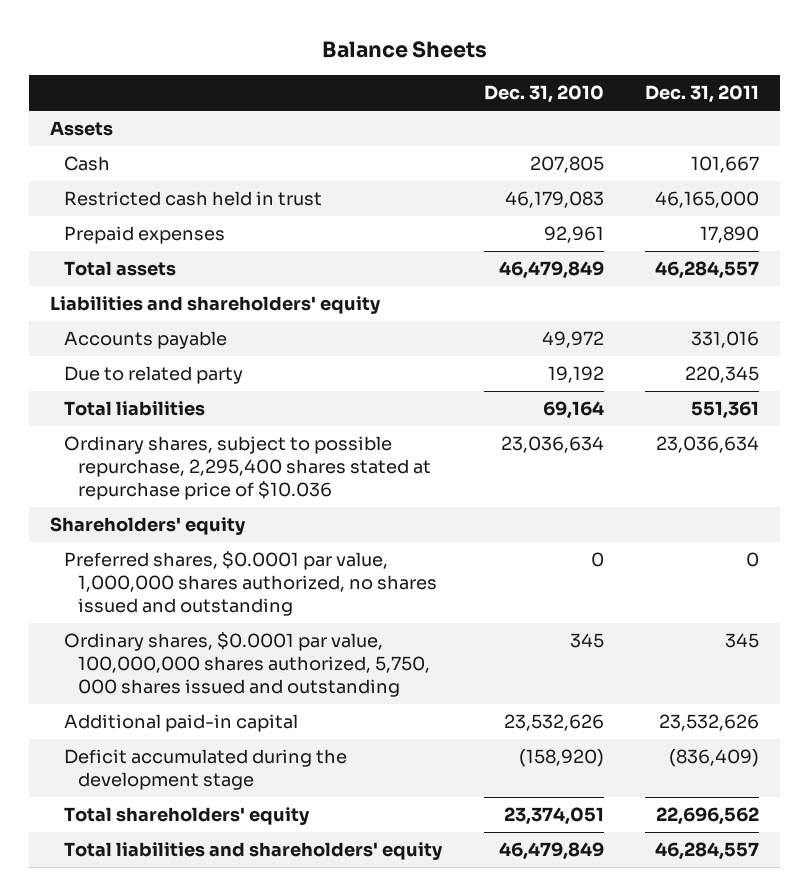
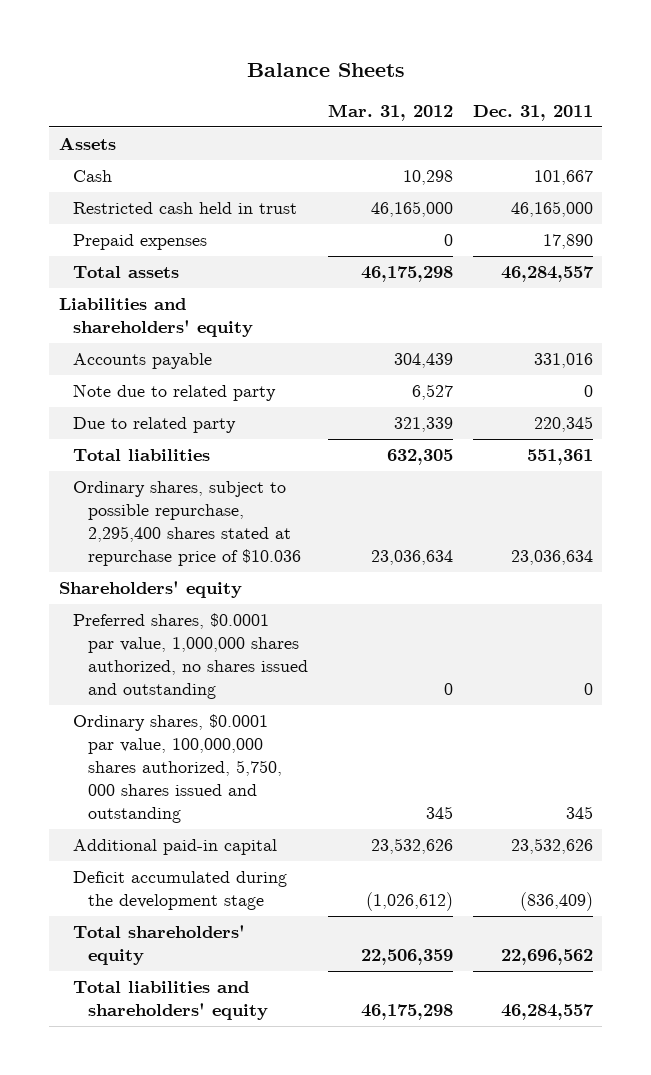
[483,85,604,104] Dec. 31, 2010 -> none
none -> [327,104,453,122] Mar. 31, 2012
none -> [73,384,277,402] Note due to related party

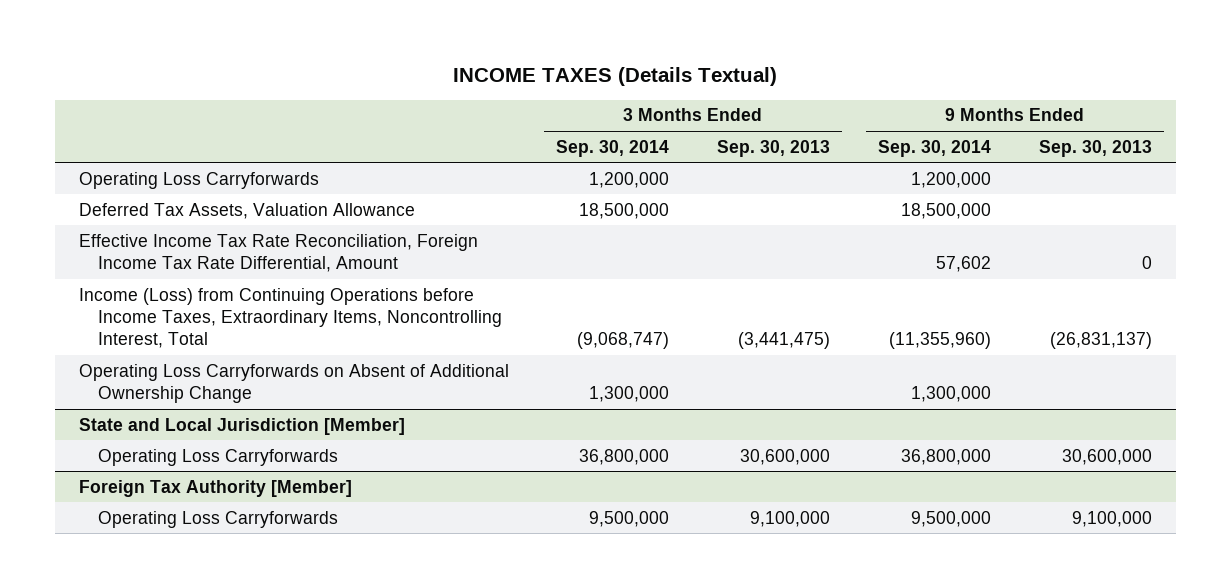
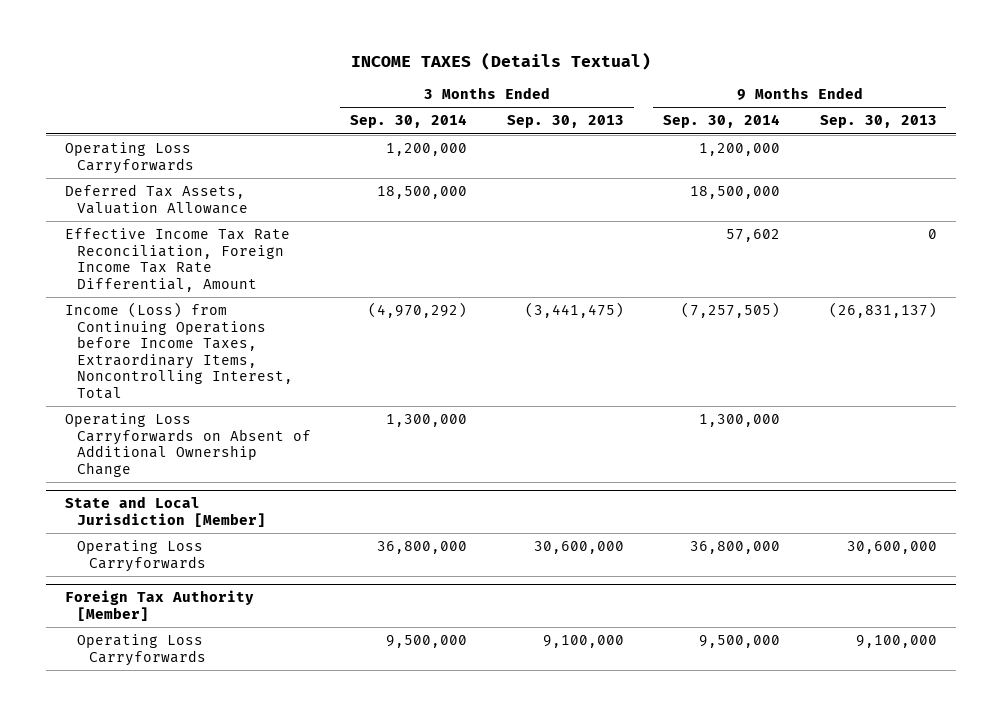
[577,332,670,350] (9,068,747) -> [368,302,468,319] (4,970,292)
[889,332,992,350] (11,355,960) -> [681,302,781,319] (7,257,505)

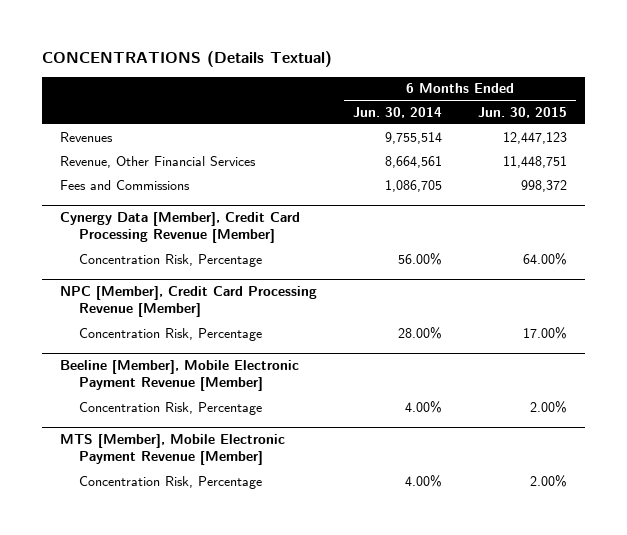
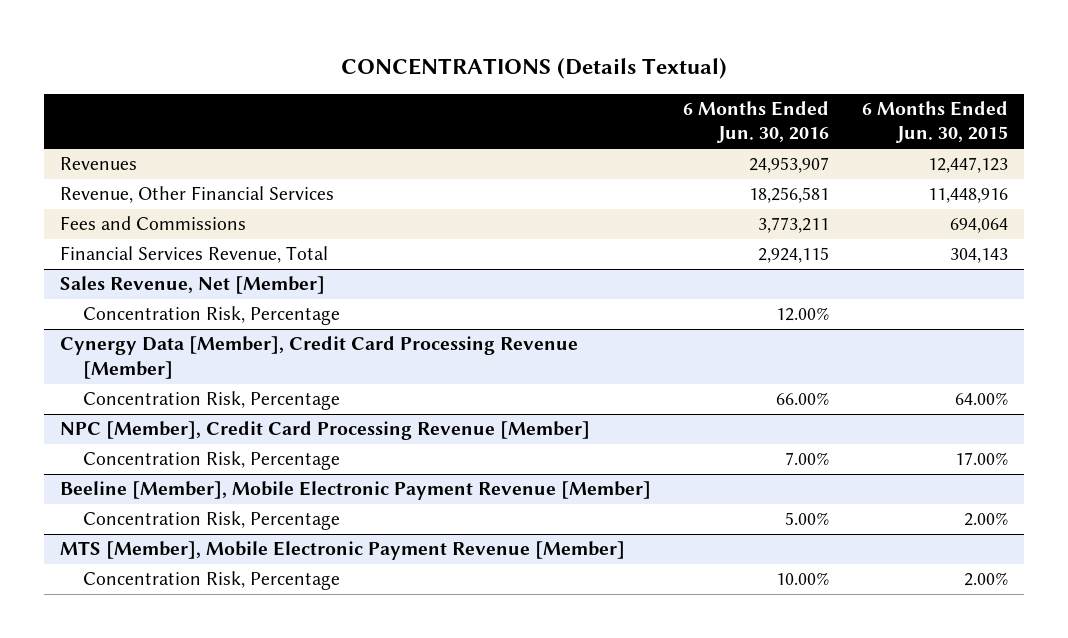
[352,106,442,118] Jun. 30, 2014 -> none
none -> [683,101,830,144] 6 Months Ended Jun. 30, 2016
[502,155,567,168] 11,448,751 -> [927,188,1008,204] 11,448,916
[520,179,567,192] 998,372 -> [949,218,1008,234] 694,064
none -> [60,246,329,264] Financial Services Revenue, Total
none -> [60,276,326,295] Sales Revenue, Net [Member]
none -> [82,306,340,326] Concentration Risk, Percentage

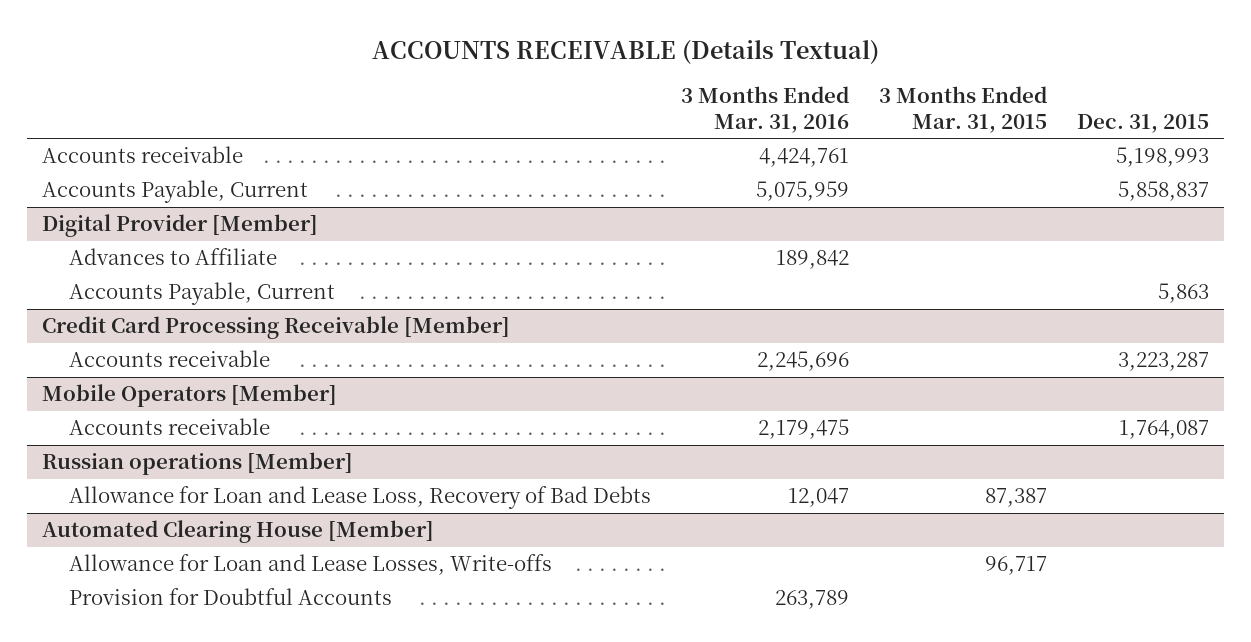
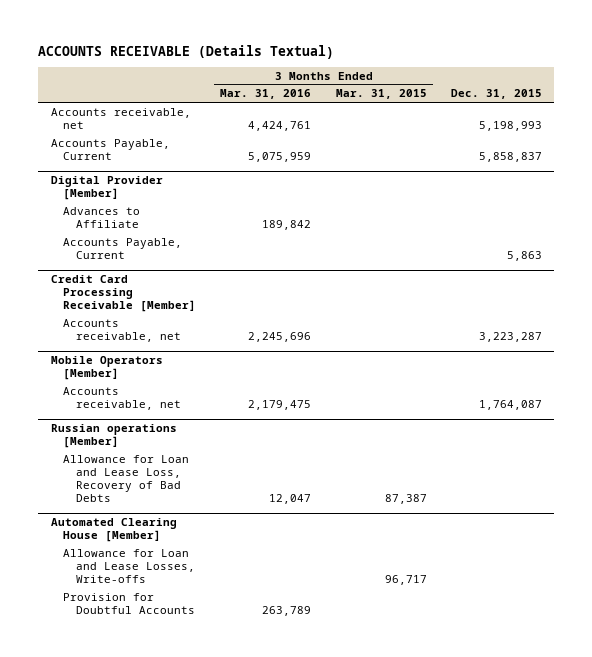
[42,146,244,164] Accounts receivable -> [50,107,191,129] Accounts receivable, net
[69,350,271,368] Accounts receivable -> [63,318,182,342] Accounts receivable, net
[69,418,271,436] Accounts receivable -> [63,386,182,410] Accounts receivable, net

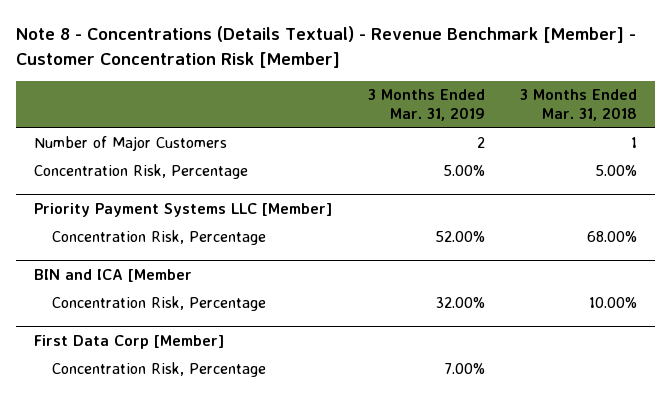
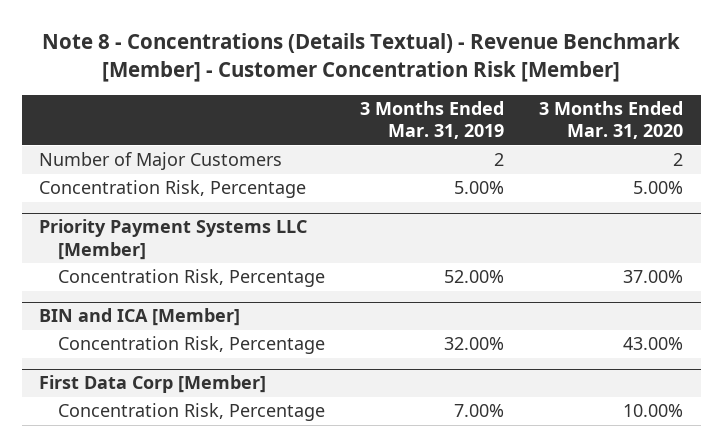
[520,89,638,122] 3 Months Ended Mar. 31, 2018 -> none
none -> [539,100,684,140] 3 Months Ended Mar. 31, 2020
[33,269,192,283] BIN and ICA [Member -> [39,308,241,327] BIN and ICA [Member]

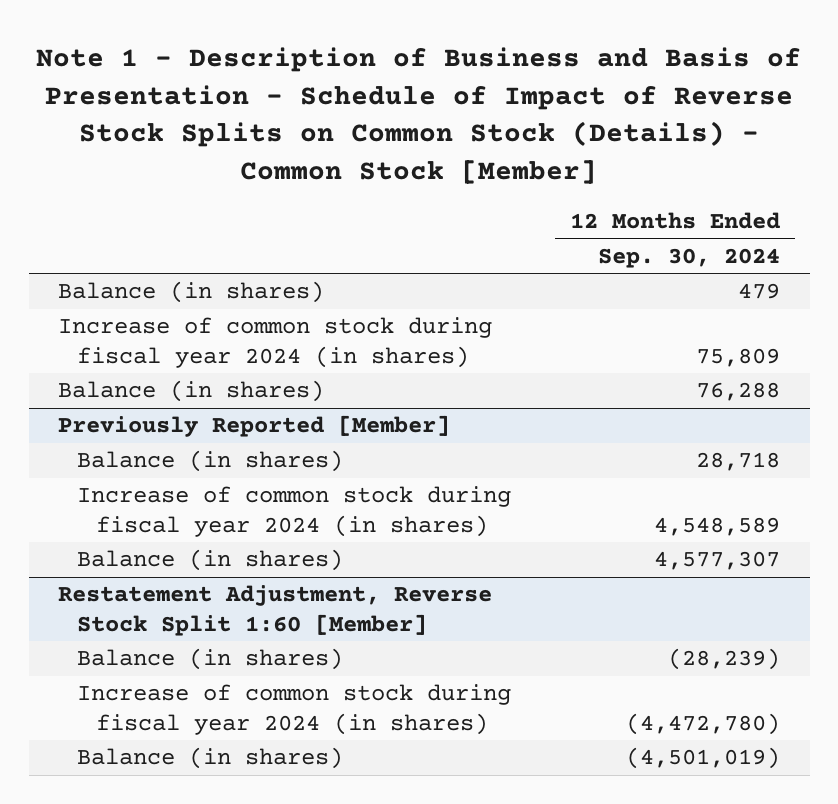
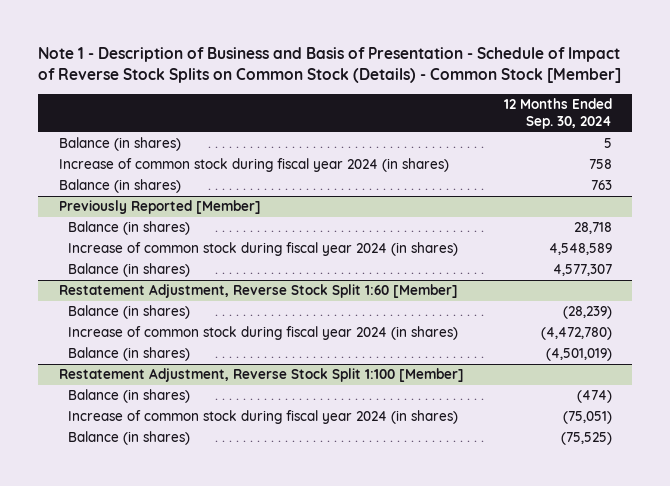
[738,283,781,300] 479 -> [603,138,612,149] 5
[696,347,781,367] 75,809 -> [588,159,612,170] 758
[696,382,781,402] 76,288 -> [590,180,612,191] 763
none -> [58,368,464,383] Restatement Adjustment, Reverse Stock Split 1:100 [Member]
none -> [68,389,191,404] Balance (in shares)
none -> [68,410,459,425] Increase of common stock during fiscal year 2024 (in shares)
none -> [68,431,191,446] Balance (in shares)

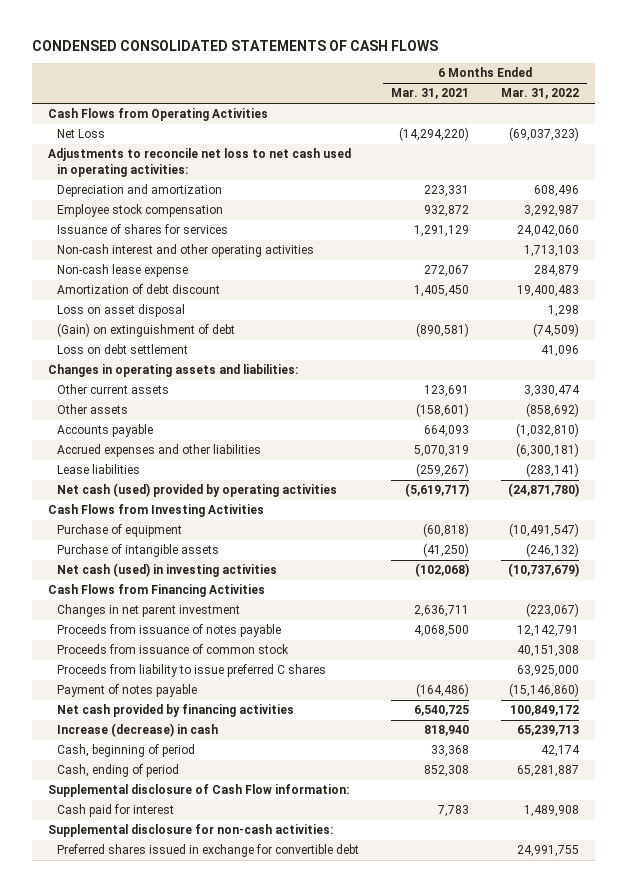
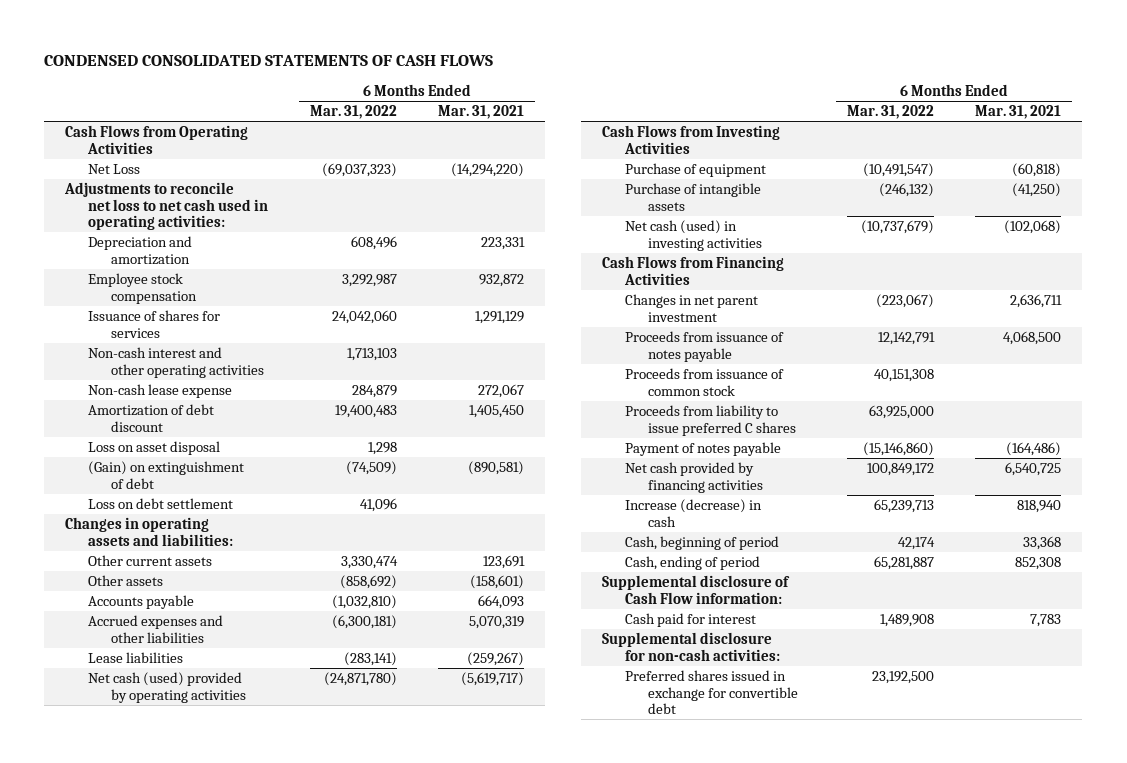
[517,845,580,858] 24,991,755 -> [871,671,934,685] 23,192,500

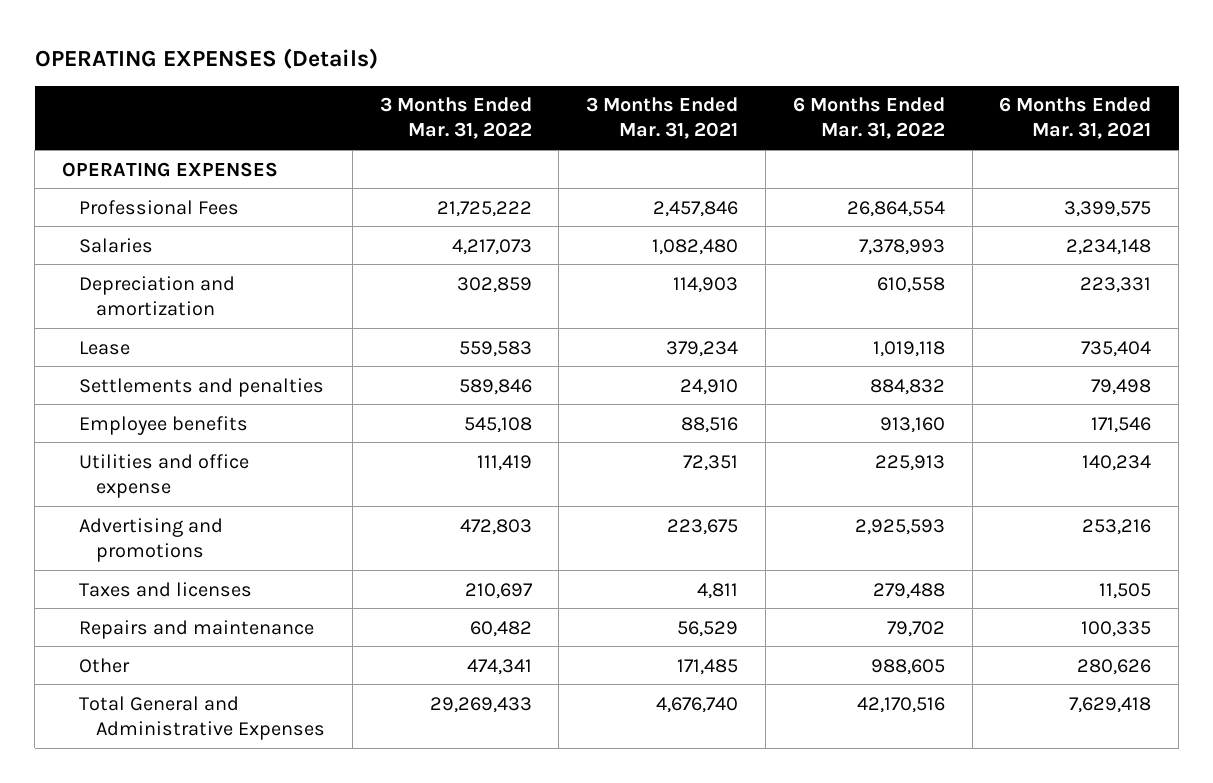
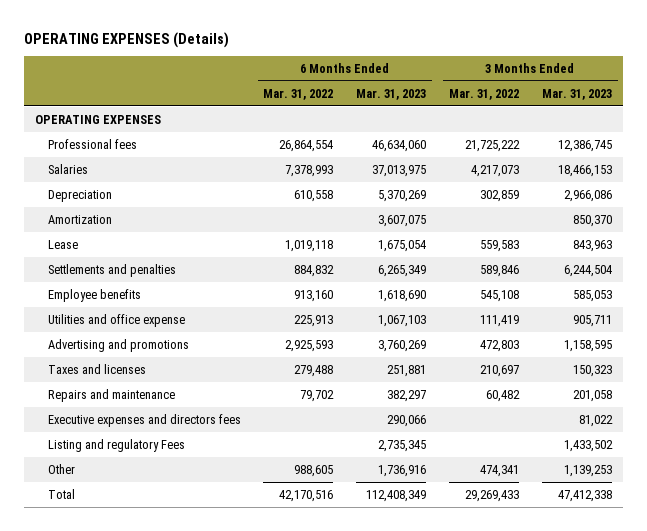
[586,97,739,140] 3 Months Ended Mar. 31, 2021 -> none
[999,97,1152,140] 6 Months Ended Mar. 31, 2021 -> none
none -> [356,88,427,100] Mar. 31, 2023
none -> [541,88,612,100] Mar. 31, 2023
[78,199,239,215] Professional Fees -> [47,138,137,149] Professional fees
[78,275,235,316] Depreciation and amortization -> [47,189,112,202] Depreciation
none -> [47,214,112,224] Amortization
none -> [47,413,241,427] Executive expenses and directors fees
none -> [47,438,185,452] Listing and regulatory Fees
[78,695,326,740] Total General and Administrative Expenses -> [47,488,75,499] Total

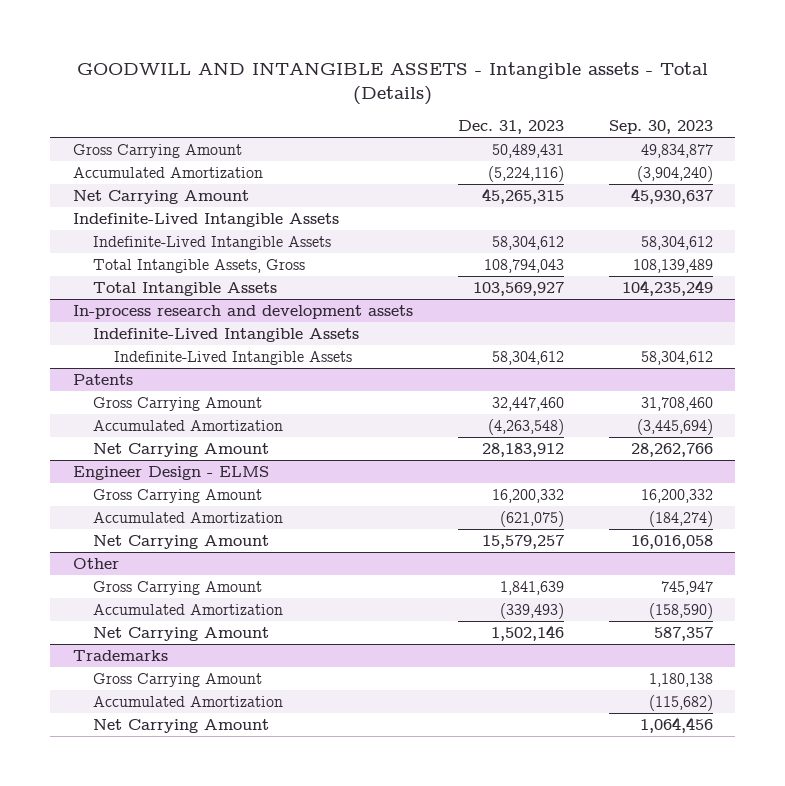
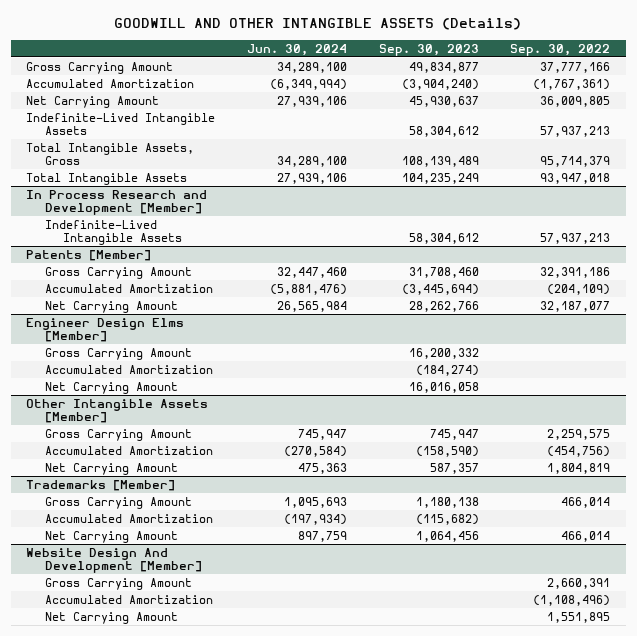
[76,61,708,105] GOODWILL AND INTANGIBLE ASSETS - Intangible assets - Total (Details) -> [114,18,522,31] GOODWILL AND OTHER INTANGIBLE ASSETS (Details)
[457,120,564,135] Dec. 31, 2023 -> none
none -> [247,43,348,56] Jun. 30, 2024
none -> [510,43,611,56] Sep. 30, 2022
[72,212,339,227] Indefinite-Lived Intangible Assets -> none
[93,327,360,342] Indefinite-Lived Intangible Assets -> none
[72,304,413,319] In-process research and development assets -> [26,189,208,216] In Process Research and Development [Member]
[72,373,133,385] Patents -> [26,249,152,261] Patents [Member]
[72,465,269,480] Engineer Design - ELMS -> [26,317,185,343] Engineer Design Elms [Member]
[72,557,119,569] Other -> [26,398,209,424] Other Intangible Assets [Member]
[72,649,168,661] Trademarks -> [26,479,176,491] Trademarks [Member]
none -> [26,547,202,574] Website Design And Development [Member]
none -> [44,577,192,590] Gross Carrying Amount
none -> [44,594,213,604] Accumulated Amortization
none -> [44,611,178,624] Net Carrying Amount

